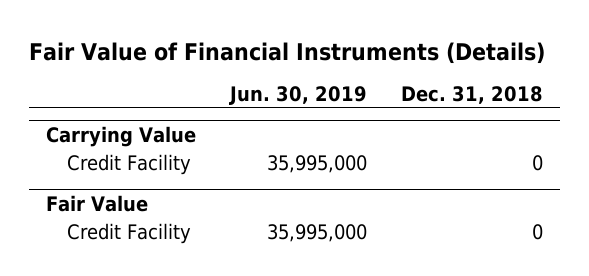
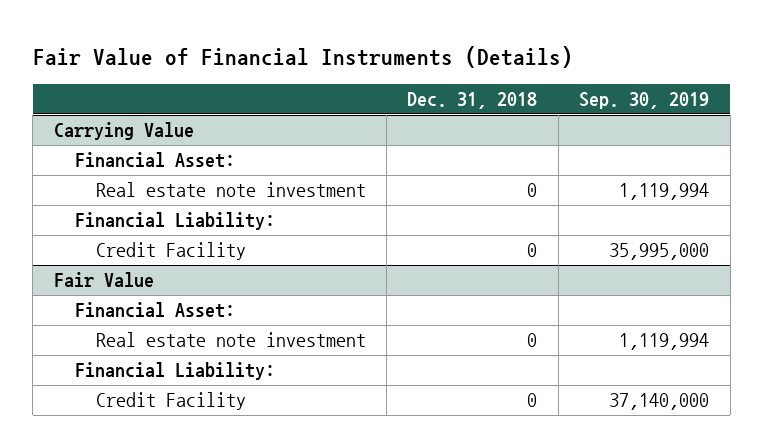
[229,85,368,105] Jun. 30, 2019 -> none
none -> [579,92,710,110] Sep. 30, 2019
none -> [74,152,235,169] Financial Asset:
none -> [95,182,366,198] Real estate note investment
none -> [74,212,275,231] Financial Liability:
none -> [74,302,235,319] Financial Asset:
none -> [95,332,366,348] Real estate note investment
none -> [74,362,275,381] Financial Liability:

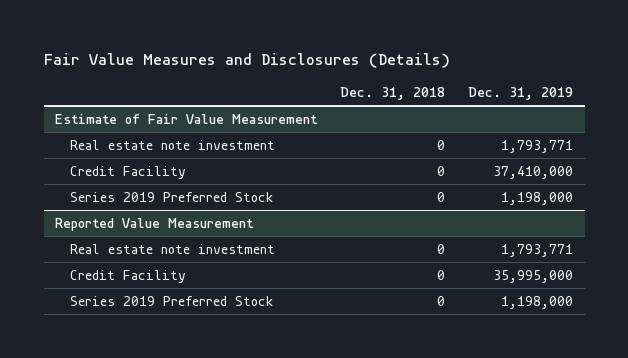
[32,45,573,68] Fair Value of Financial Instruments (Details) -> [43,53,450,69] Fair Value Measures and Disclosures (Details)
[579,92,710,110] Sep. 30, 2019 -> none
none -> [468,86,574,100] Dec. 31, 2019
[53,122,194,141] Carrying Value -> none
[74,152,235,169] Financial Asset: -> none
none -> [55,114,319,125] Estimate of Fair Value Measurement
[74,212,275,231] Financial Liability: -> none
[53,272,154,288] Fair Value -> none
[74,302,235,319] Financial Asset: -> none
none -> [69,192,273,203] Series 2019 Preferred Stock
none -> [55,218,255,232] Reported Value Measurement
[74,362,275,381] Financial Liability: -> none
none -> [69,296,273,307] Series 2019 Preferred Stock

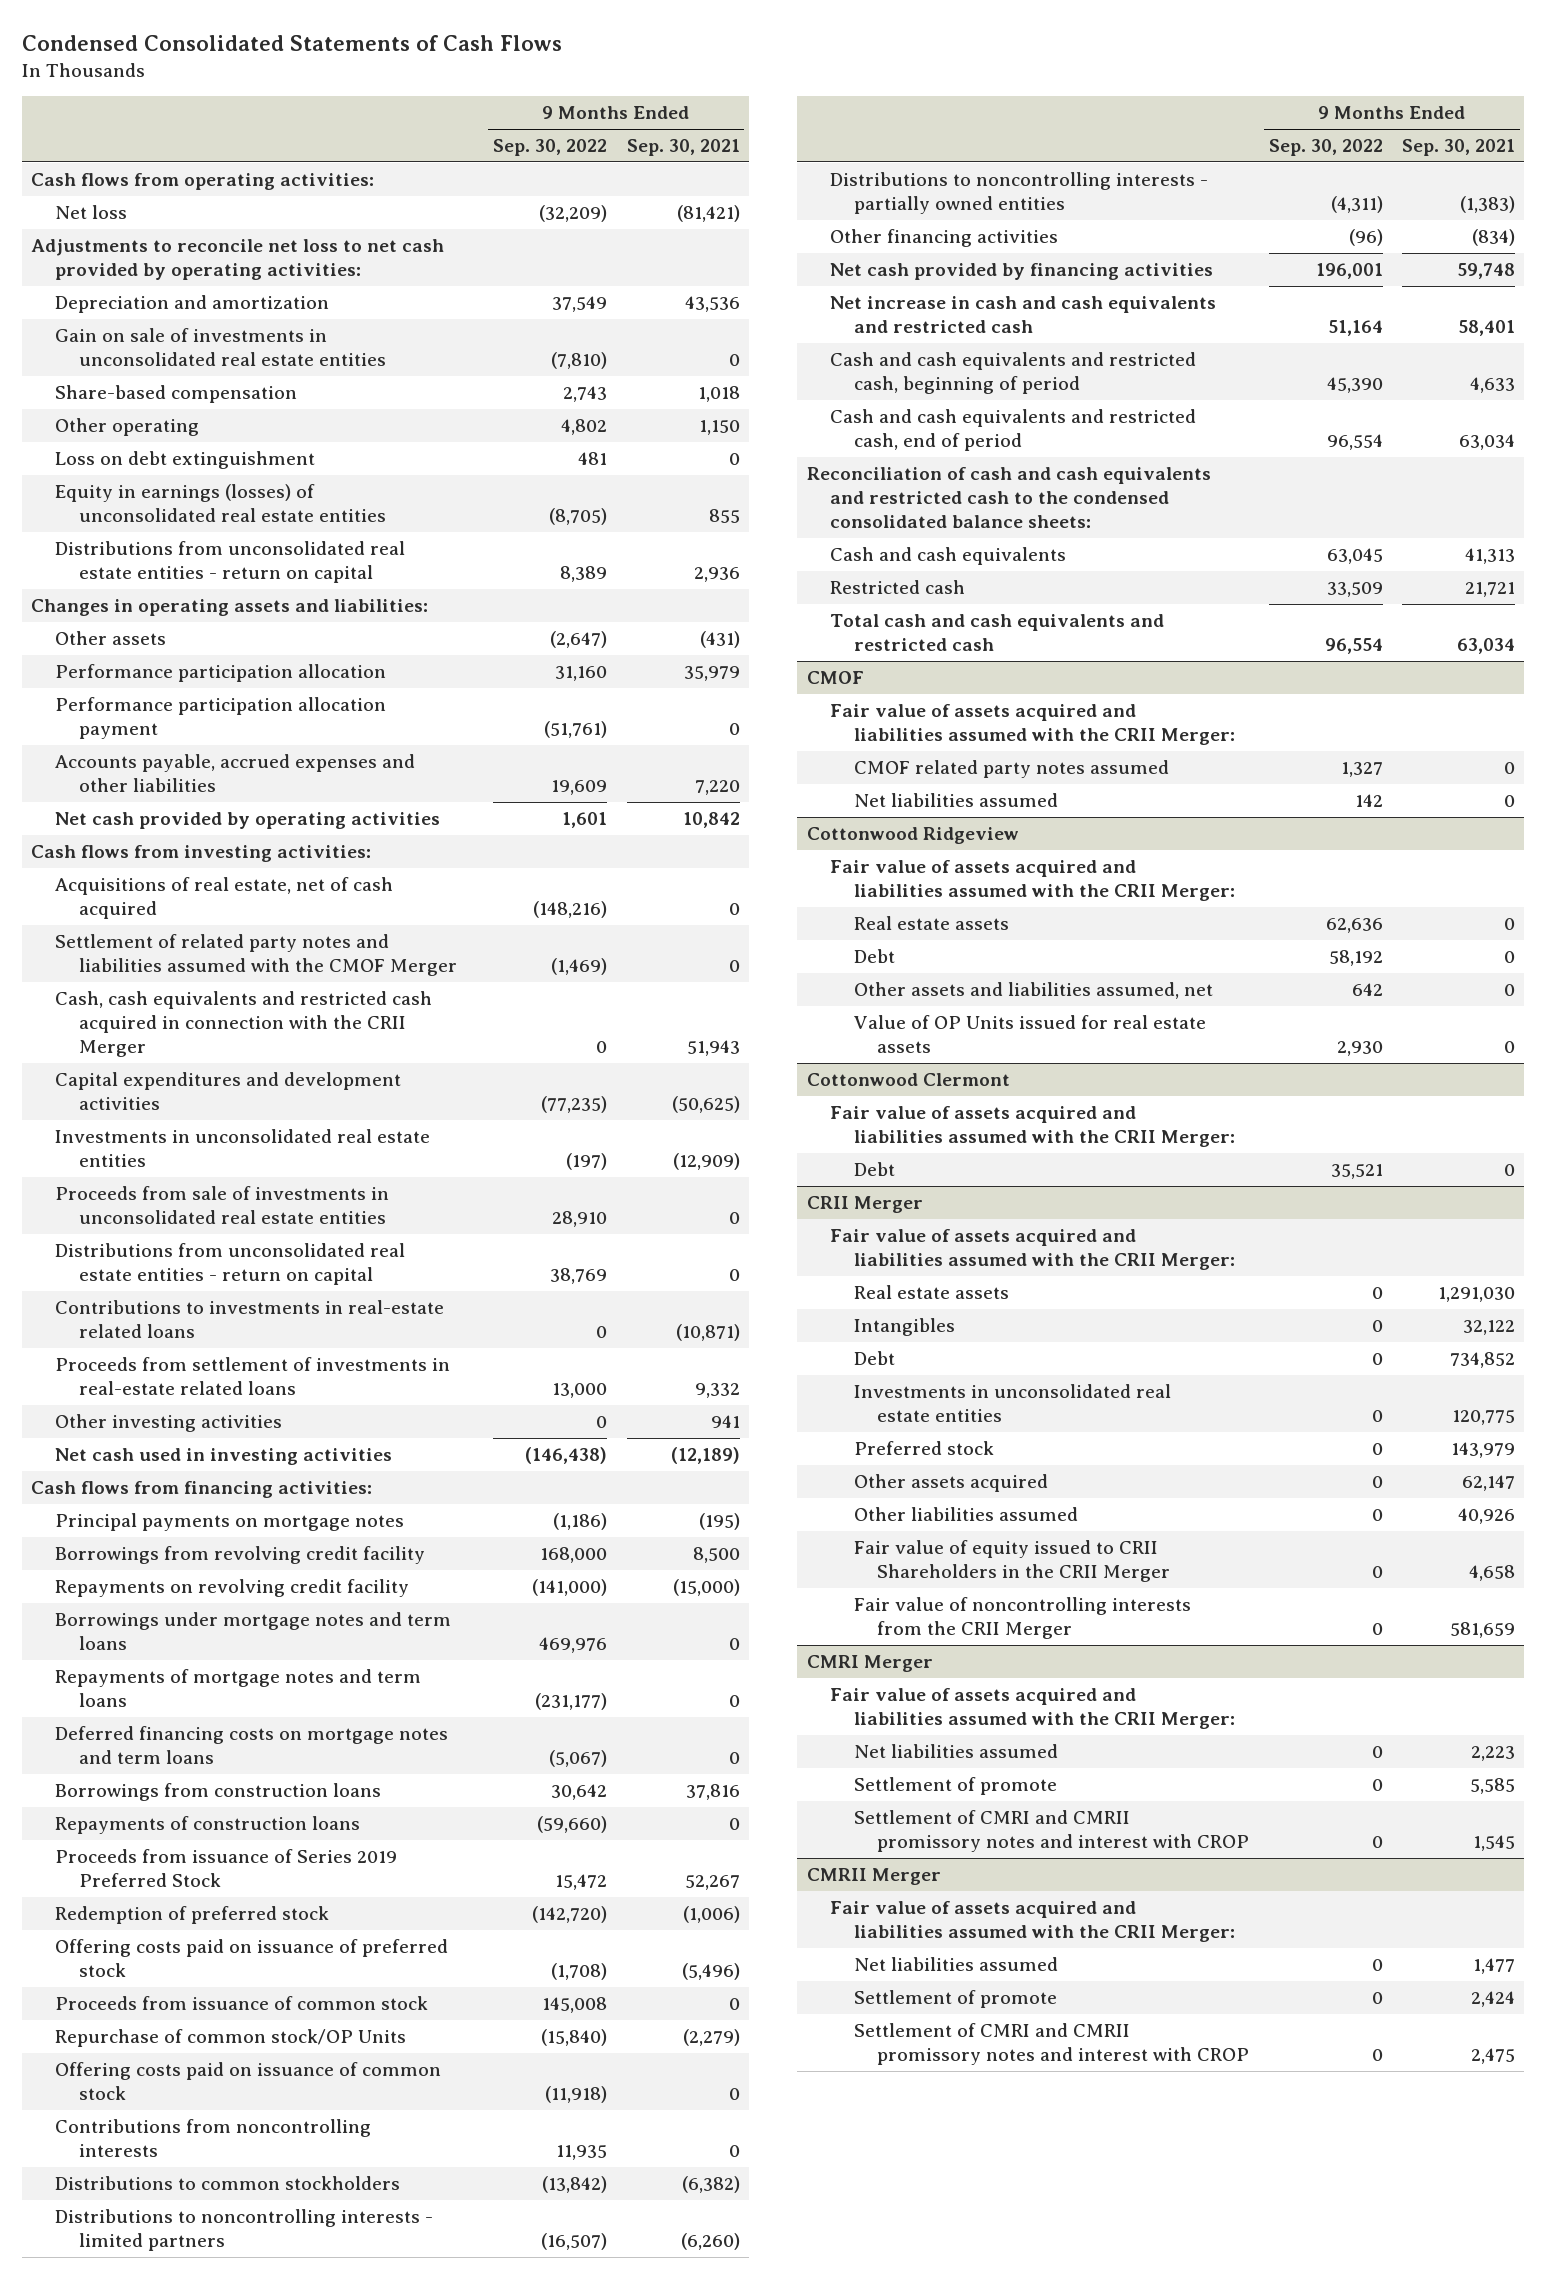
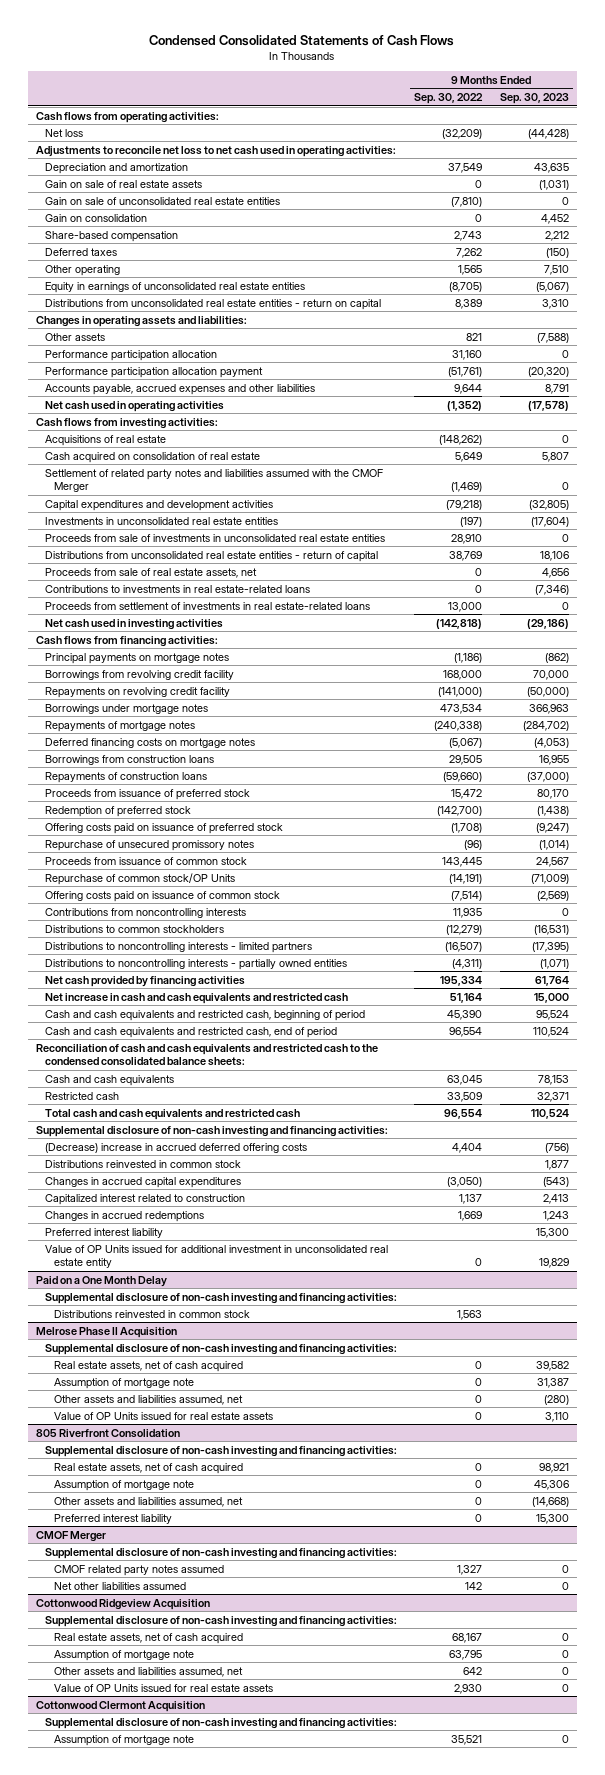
[626,138,740,156] Sep. 30, 2021 -> none
none -> [499,92,569,104] Sep. 30, 2023
[31,238,445,280] Adjustments to reconcile net loss to net cash provided by operating activities: -> [36,145,397,157] Adjustments to reconcile net loss to net cash used in operating activities:
none -> [44,179,202,188] Gain on sale of real estate assets
[54,327,386,366] Gain on sale of investments in unconsolidated real estate entities -> [44,196,280,205] Gain on sale of unconsolidated real estate entities
none -> [44,213,147,222] Gain on consolidation
[54,450,315,469] Loss on debt extinguishment -> none
none -> [44,247,117,256] Deferred taxes
[561,418,608,435] 4,802 -> [458,264,483,275] 1,565
[54,483,386,522] Equity in earnings (losses) of unconsolidated real estate entities -> [44,281,305,293] Equity in earnings of unconsolidated real estate entities
[550,630,608,648] (2,647) -> [466,332,483,341] 821
[551,779,608,795] 19,609 -> [454,383,483,394] 9,644
[54,811,440,829] Net cash provided by operating activities -> [44,400,224,412] Net cash used in operating activities
[562,811,608,828] 1,601 -> [447,400,483,411] (1,352)
[54,876,393,919] Acquisitions of real estate, net of cash acquired -> [44,434,166,446] Acquisitions of real estate
[533,900,608,918] (148,216) -> [439,434,483,445] (148,262)
none -> [44,451,260,463] Cash acquired on consolidation of real estate
[54,990,432,1057] Cash, cash equivalents and restricted cash acquired in connection with the CRII Merger -> none
[541,1095,608,1113] (77,235) -> [446,499,483,510] (79,218)
[54,1413,282,1432] Other investing activities -> none
[54,1242,405,1285] Distributions from unconsolidated real estate entities - return on capital -> [44,550,378,562] Distributions from unconsolidated real estate entities - return of capital
none -> [44,567,257,578] Proceeds from sale of real estate assets, net
[54,1299,444,1338] Contributions to investments in real-estate related loans -> [44,584,310,593] Contributions to investments in real estate-related loans
[54,1356,450,1395] Proceeds from settlement of investments in real-estate related loans -> [44,601,370,610] Proceeds from settlement of investments in real estate-related loans
[525,1446,608,1464] (146,438) -> [436,618,483,629] (142,818)
[54,1611,451,1650] Borrowings under mortgage notes and term loans -> [44,703,208,714] Borrowings under mortgage notes
[539,1636,608,1653] 469,976 -> [440,703,483,714] 473,534
[54,1668,421,1707] Repayments of mortgage notes and term loans -> [44,720,195,732] Repayments of mortgage notes
[535,1692,608,1710] (231,177) -> [434,720,483,731] (240,338)
[54,1725,448,1764] Deferred financing costs on mortgage notes and term loans -> [44,737,255,748] Deferred financing costs on mortgage notes
[551,1783,608,1800] 30,642 -> [449,754,483,765] 29,505
[54,1848,397,1887] Proceeds from issuance of Series 2019 Preferred Stock -> [44,788,250,800] Proceeds from issuance of preferred stock
[532,1905,608,1923] (142,720) -> [437,805,483,816] (142,700)
none -> [44,839,254,851] Repurchase of unsecured promissory notes
[542,1996,608,2013] 145,008 -> [442,856,483,867] 143,445
[541,2028,608,2046] (15,840) -> [449,873,483,884] (14,191)
[545,2085,608,2103] (11,918) -> [451,890,483,901] (7,514)
[542,2175,608,2193] (13,842) -> [446,924,483,935] (12,279)
[830,228,1059,247] Other financing activities -> none
[1315,262,1383,279] 196,001 -> [440,975,483,986] 195,334
[830,703,1235,745] Fair value of assets acquired and liabilities assumed with the CRII Merger: -> none
none -> [36,1125,389,1137] Supplemental disclosure of non-cash investing and financing activities:
none -> [44,1142,307,1153] (Decrease) increase in accrued deferred offering costs
none -> [44,1159,241,1168] Distributions reinvested in common stock
none -> [44,1176,241,1188] Changes in accrued capital expenditures
none -> [44,1193,245,1205] Capitalized interest related to construction
none -> [44,1210,204,1222] Changes in accrued redemptions
none -> [44,1227,163,1238] Preferred interest liability
none -> [44,1244,388,1269] Value of OP Units issued for additional investment in unconsolidated real estate entity
none -> [36,1275,168,1287] Paid on a One Month Delay
none -> [44,1292,397,1304] Supplemental disclosure of non-cash investing and financing activities:
none -> [53,1309,250,1318] Distributions reinvested in common stock
none -> [36,1326,178,1338] Melrose Phase II Acquisition
none -> [44,1343,397,1355] Supplemental disclosure of non-cash investing and financing activities:
none -> [53,1360,243,1372] Real estate assets, net of cash acquired
none -> [53,1377,194,1389] Assumption of mortgage note
none -> [53,1394,243,1405] Other assets and liabilities assumed, net
none -> [53,1411,273,1420] Value of OP Units issued for real estate assets
none -> [36,1428,181,1438] 805 Riverfront Consolidation
none -> [44,1445,397,1457] Supplemental disclosure of non-cash investing and financing activities:
none -> [53,1462,243,1474] Real estate assets, net of cash acquired
none -> [53,1479,194,1491] Assumption of mortgage note
none -> [53,1496,243,1507] Other assets and liabilities assumed, net
none -> [53,1513,172,1524] Preferred interest liability
[806,670,864,684] CMOF -> [36,1530,107,1542] CMOF Merger
none -> [44,1547,397,1559] Supplemental disclosure of non-cash investing and financing activities:
[830,859,1235,901] Fair value of assets acquired and liabilities assumed with the CRII Merger: -> none
[853,948,895,963] Debt -> none
[853,792,1058,807] Net liabilities assumed -> [53,1581,186,1590] Net other liabilities assumed
[806,826,1019,844] Cottonwood Ridgeview -> [36,1598,211,1610] Cottonwood Ridgeview Acquisition
none -> [44,1615,397,1627] Supplemental disclosure of non-cash investing and financing activities:
[853,915,1009,930] Real estate assets -> [53,1632,243,1644] Real estate assets, net of cash acquired
[1325,917,1383,933] 62,636 -> [452,1632,483,1643] 68,167
none -> [53,1649,194,1661] Assumption of mortgage note
[830,1105,1235,1147] Fair value of assets acquired and liabilities assumed with the CRII Merger: -> none
[806,1195,923,1213] CRII Merger -> none
[830,1228,1235,1270] Fair value of assets acquired and liabilities assumed with the CRII Merger: -> none
[853,1284,1009,1299] Real estate assets -> none
[853,1317,955,1336] Intangibles -> none
[853,1350,895,1365] Debt -> none
[853,1383,1171,1422] Investments in unconsolidated real estate entities -> none
[853,1440,994,1455] Preferred stock -> none
[853,1473,1048,1492] Other assets acquired -> none
[853,1506,1078,1521] Other liabilities assumed -> none
[853,1539,1171,1582] Fair value of equity issued to CRII Shareholders in the CRII Merger -> none
[853,1596,1191,1639] Fair value of noncontrolling interests from the CRII Merger -> none
[806,1654,933,1672] CMRI Merger -> none
[830,1687,1235,1729] Fair value of assets acquired and liabilities assumed with the CRII Merger: -> none
[853,1743,1058,1758] Net liabilities assumed -> none
[853,1776,1057,1795] Settlement of promote -> none
[853,1809,1250,1852] Settlement of CMRI and CMRII promissory notes and interest with CROP -> none
[806,1867,941,1885] CMRII Merger -> none
[830,1900,1235,1942] Fair value of assets acquired and liabilities assumed with the CRII Merger: -> none
[853,1956,1058,1971] Net liabilities assumed -> none
[853,1989,1057,2008] Settlement of promote -> none
[853,2022,1250,2065] Settlement of CMRI and CMRII promissory notes and interest with CROP -> none
[806,1072,1010,1086] Cottonwood Clermont -> [36,1700,206,1712] Cottonwood Clermont Acquisition
none -> [44,1717,397,1729] Supplemental disclosure of non-cash investing and financing activities:
[853,1161,895,1176] Debt -> [53,1734,194,1746] Assumption of mortgage note

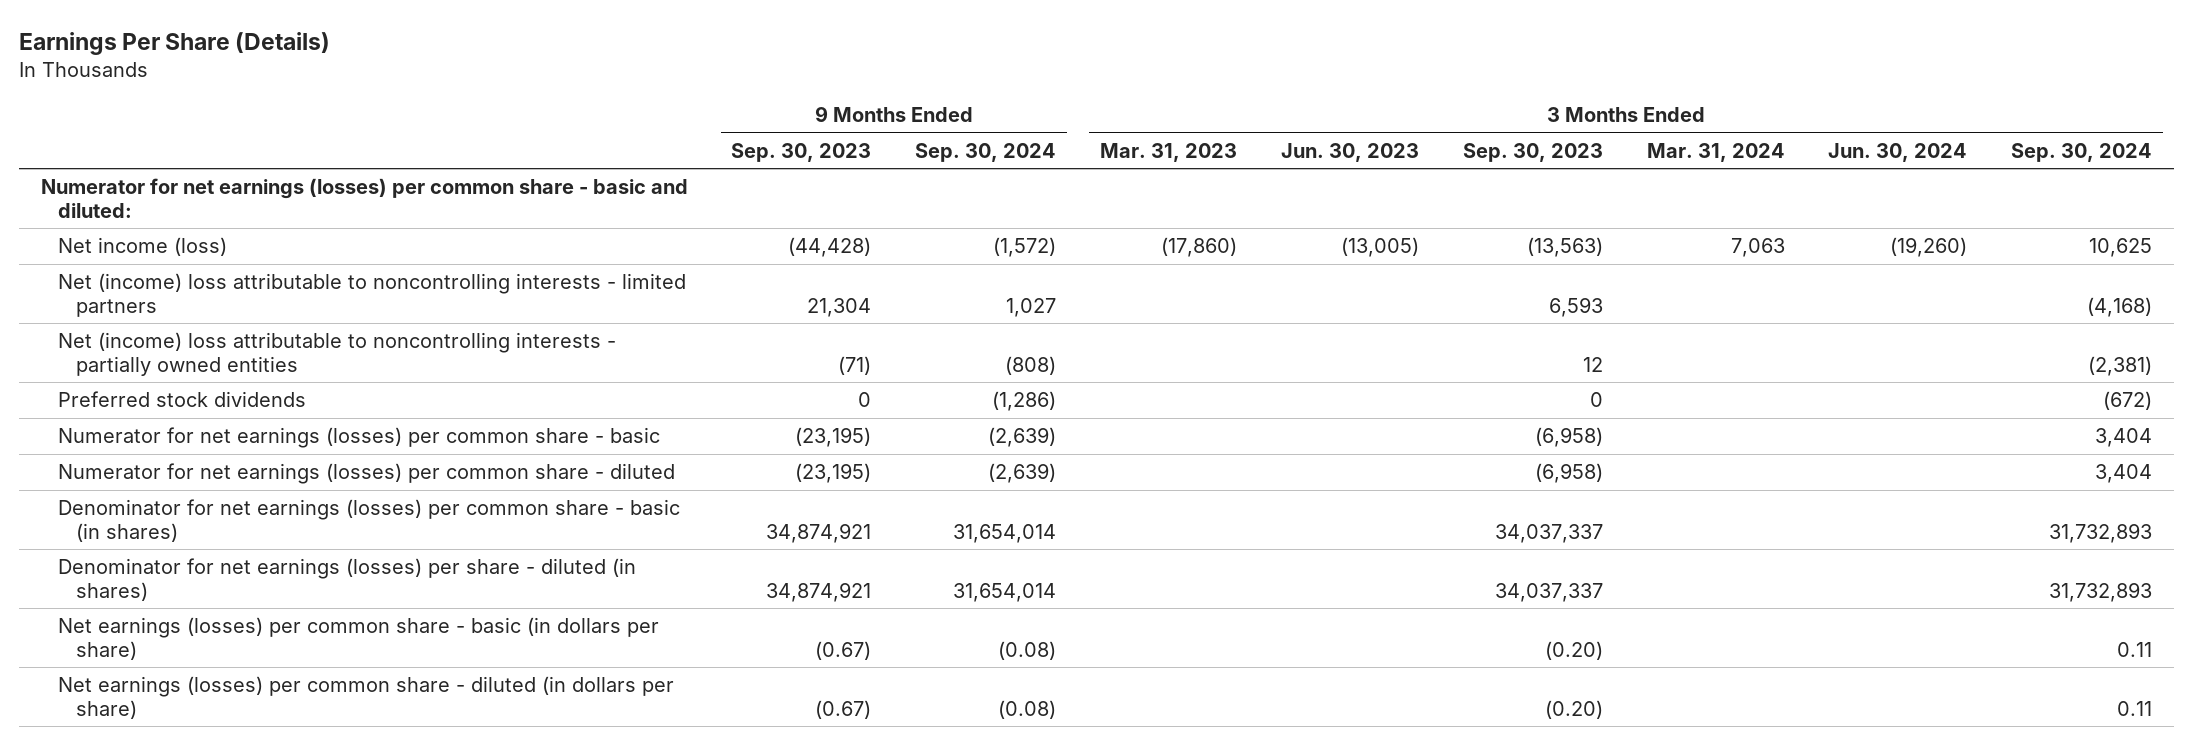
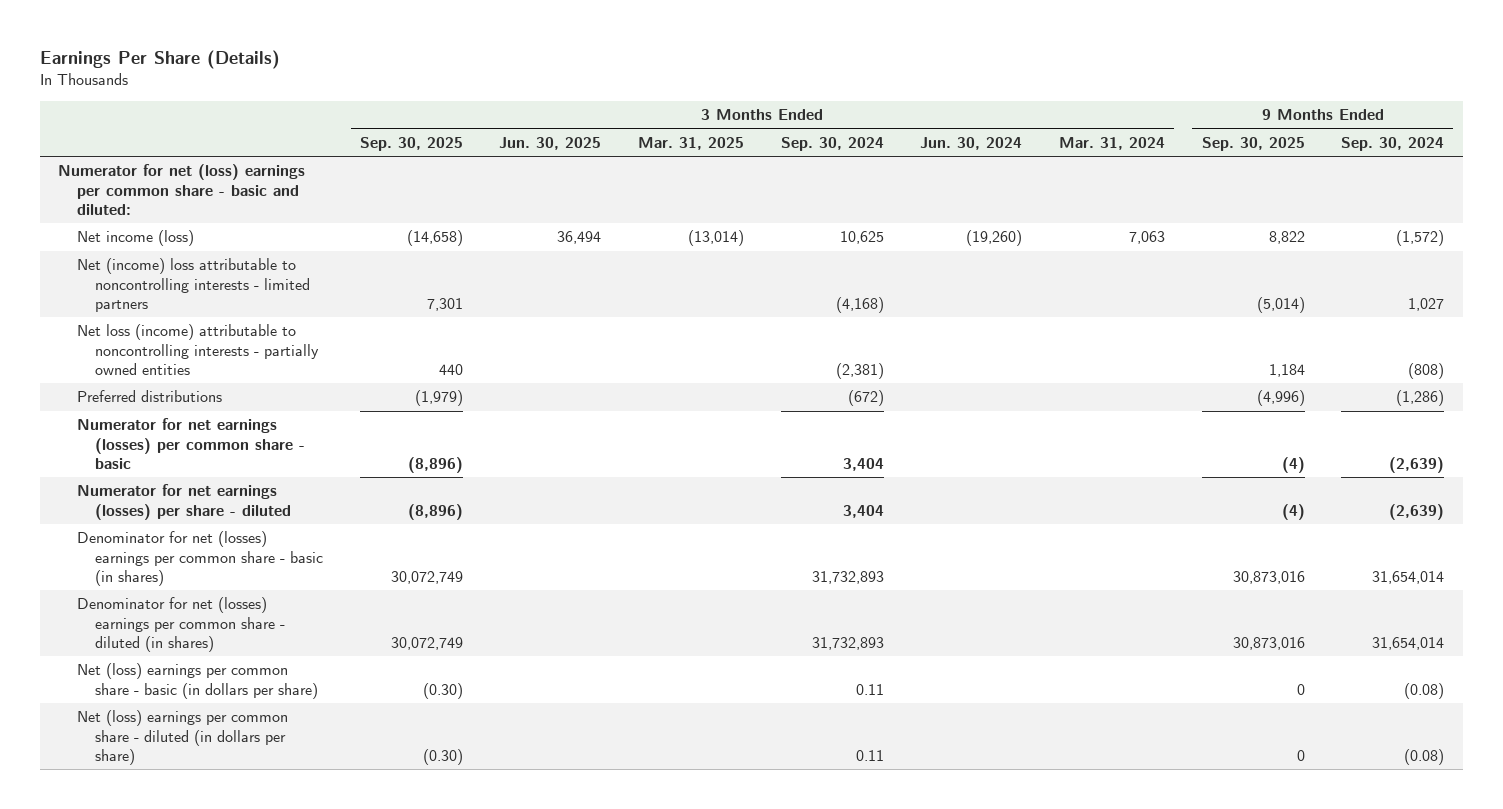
[731,142,872,162] Sep. 30, 2023 -> none
[1100,142,1238,162] Mar. 31, 2023 -> none
[1280,142,1419,162] Jun. 30, 2023 -> none
[1462,142,1603,162] Sep. 30, 2023 -> none
none -> [359,136,463,151] Sep. 30, 2025
none -> [499,136,602,150] Jun. 30, 2025
none -> [637,136,744,150] Mar. 31, 2025
none -> [1201,136,1305,151] Sep. 30, 2025
[40,178,688,218] Numerator for net earnings (losses) per common share - basic and diluted: -> [58,164,306,215] Numerator for net (loss) earnings per common share - basic and diluted:
[58,332,617,376] Net (income) loss attributable to noncontrolling interests - partially owned entities -> [76,324,320,375] Net loss (income) attributable to noncontrolling interests - partially owned entities
[58,391,307,408] Preferred stock dividends -> [76,390,222,403] Preferred distributions
[58,463,676,485] Numerator for net earnings (losses) per common share - diluted -> [76,484,292,520] Numerator for net earnings (losses) per share - diluted
[58,499,681,542] Denominator for net earnings (losses) per common share - basic (in shares) -> [76,531,324,586] Denominator for net (losses) earnings per common share - basic (in shares)
[58,558,637,601] Denominator for net earnings (losses) per share - diluted (in shares) -> [76,597,286,652] Denominator for net (losses) earnings per common share - diluted (in shares)
[58,617,660,660] Net earnings (losses) per common share - basic (in dollars per share) -> [76,663,319,699] Net (loss) earnings per common share - basic (in dollars per share)
[58,676,675,719] Net earnings (losses) per common share - diluted (in dollars per share) -> [76,710,288,765] Net (loss) earnings per common share - diluted (in dollars per share)

